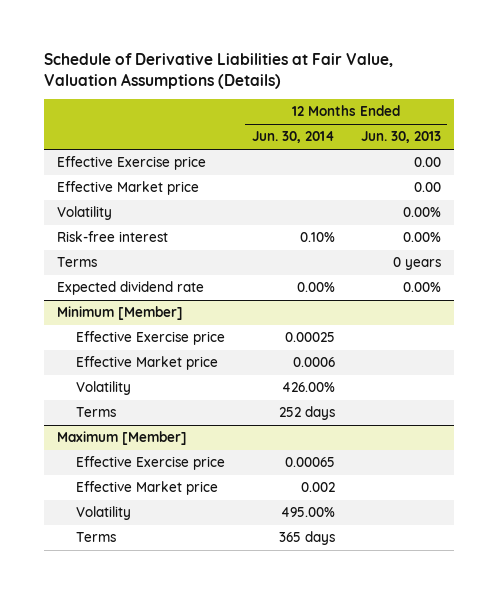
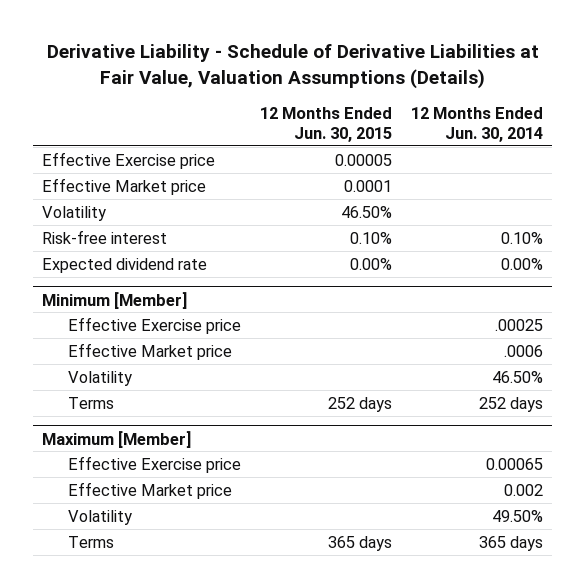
[44,52,394,89] Schedule of Derivative Liabilities at Fair Value, Valuation Assumptions (Details) -> [46,44,539,89] Derivative Liability - Schedule of Derivative Liabilities at Fair Value, Valuation Assumptions (Details)
[360,131,441,144] Jun. 30, 2013 -> none
none -> [259,106,392,142] 12 Months Ended Jun. 30, 2015
[57,257,98,268] Terms -> none
[284,332,335,343] 0.00025 -> [494,318,543,331] .00025
[292,357,335,368] 0.0006 -> [503,344,543,357] .0006
[281,382,335,393] 426.00% -> [491,370,543,383] 46.50%
[280,507,335,518] 495.00% -> [491,509,543,522] 49.50%

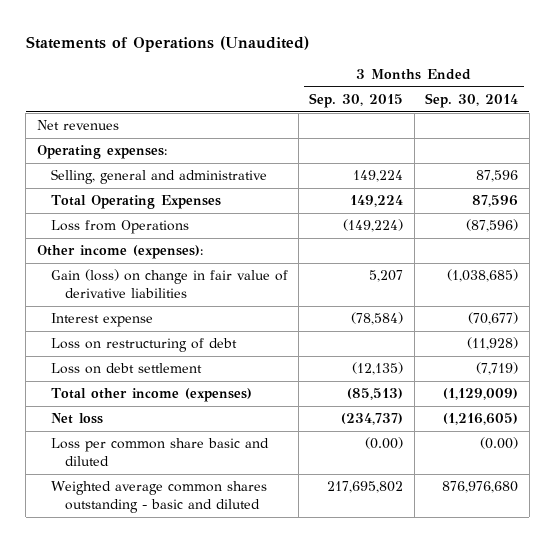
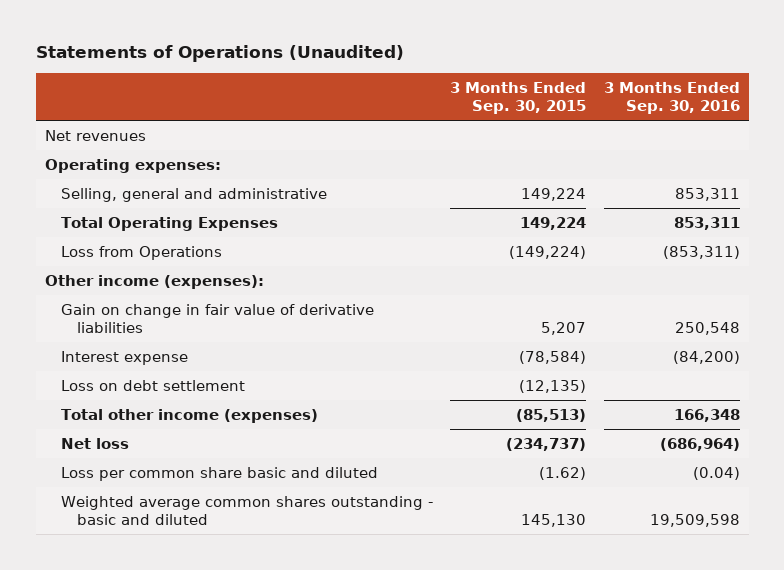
[425,93,519,109] Sep. 30, 2014 -> none
none -> [603,81,740,114] 3 Months Ended Sep. 30, 2016
[50,269,288,299] Gain (loss) on change in fair value of derivative liabilities -> [60,303,374,334] Gain on change in fair value of derivative liabilities
[50,338,237,353] Loss on restructuring of debt -> none
[365,437,404,450] (0.00) -> [539,466,587,480] (1.62)
[327,481,404,494] 217,695,802 -> [521,514,587,528] 145,130

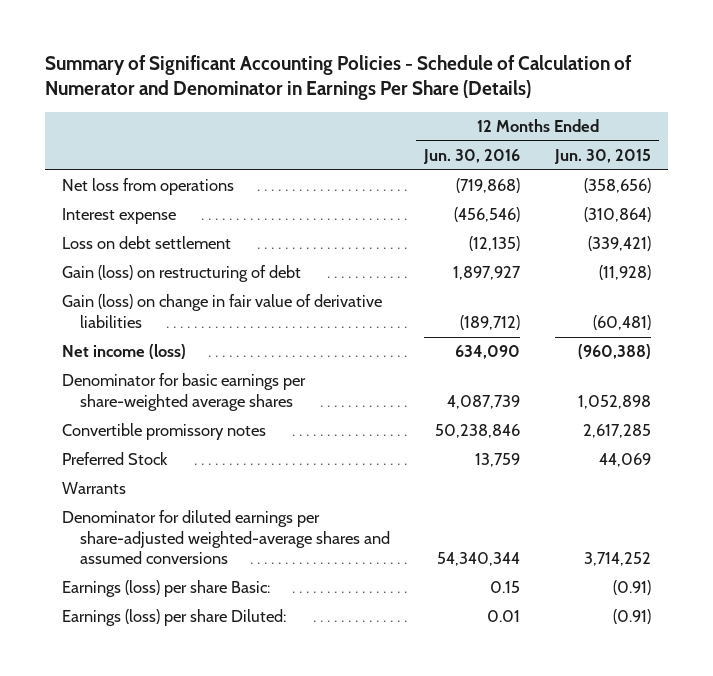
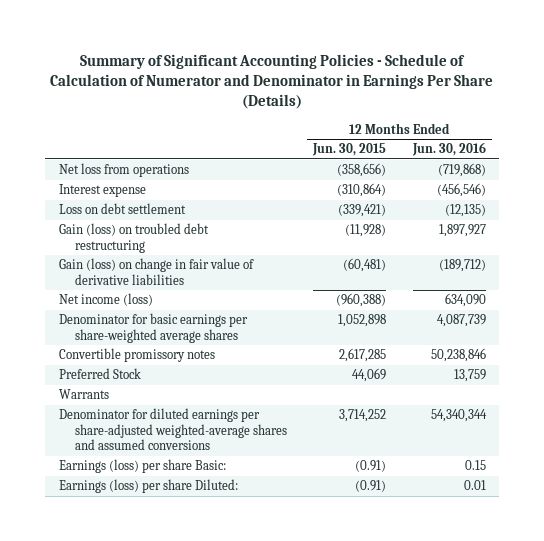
[61,265,301,283] Gain (loss) on restructuring of debt -> [58,223,209,253] Gain (loss) on troubled debt restructuring

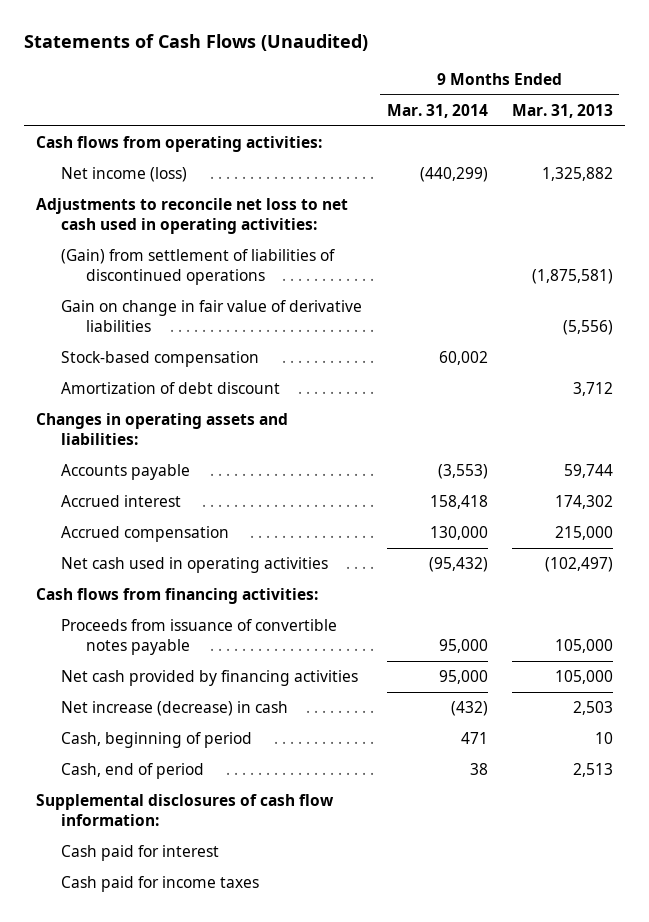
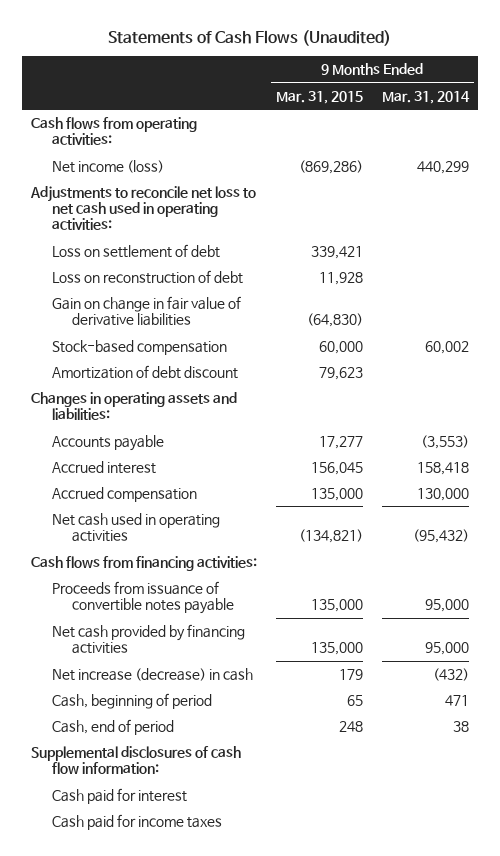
[512,103,614,118] Mar. 31, 2013 -> none
none -> [276,90,364,104] Mar. 31, 2015
[419,167,488,183] (440,299) -> [416,161,469,175] 440,299
[60,249,335,286] (Gain) from settlement of liabilities of discontinued operations -> none
none -> [51,244,220,259] Loss on settlement of debt
none -> [51,270,243,285] Loss on reconstruction of debt

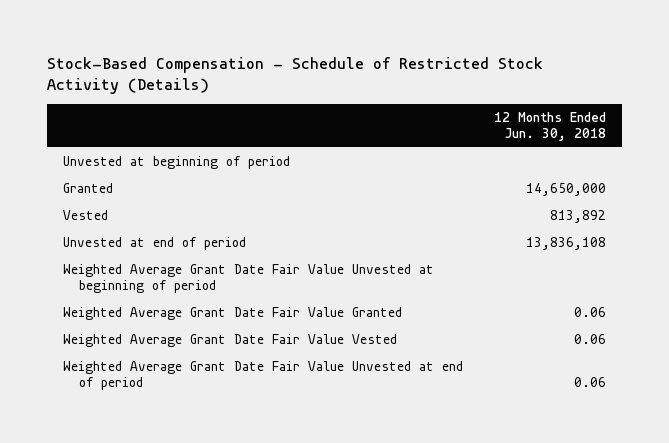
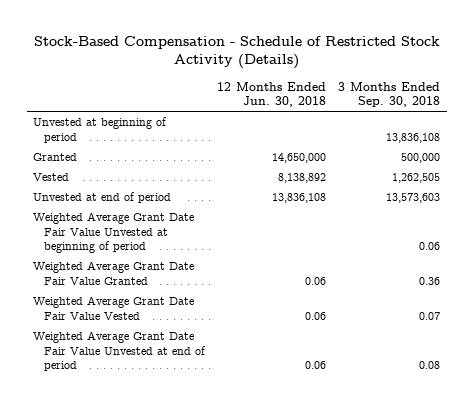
none -> [338,81,441,108] 3 Months Ended Sep. 30, 2018
[550,210,607,224] 813,892 -> [278,173,327,184] 8,138,892

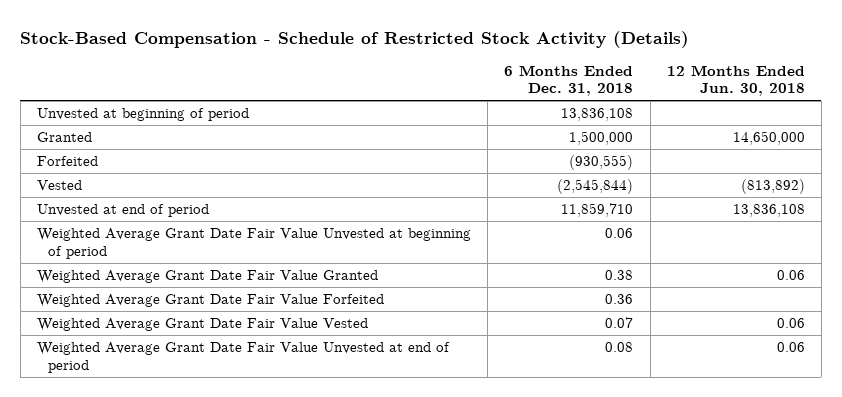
[338,81,441,108] 3 Months Ended Sep. 30, 2018 -> none
none -> [504,64,634,97] 6 Months Ended Dec. 31, 2018
none -> [37,156,99,167] Forfeited
[278,173,327,184] 8,138,892 -> [740,179,805,195] (813,892)
none -> [37,294,385,308] Weighted Average Grant Date Fair Value Forfeited

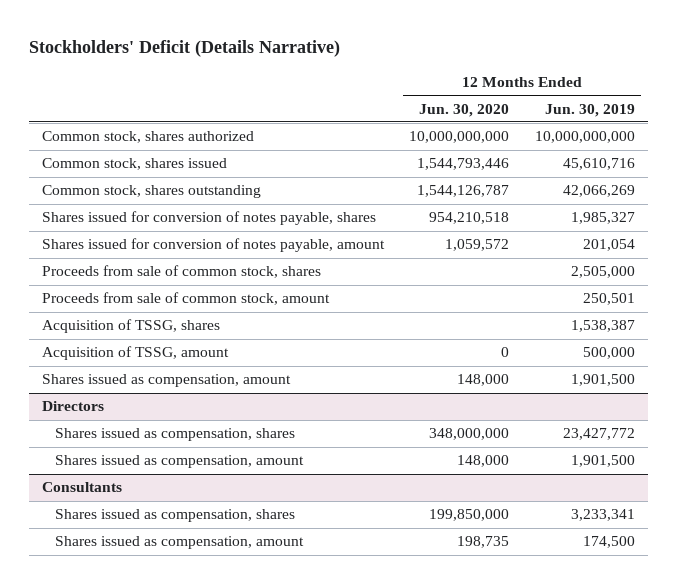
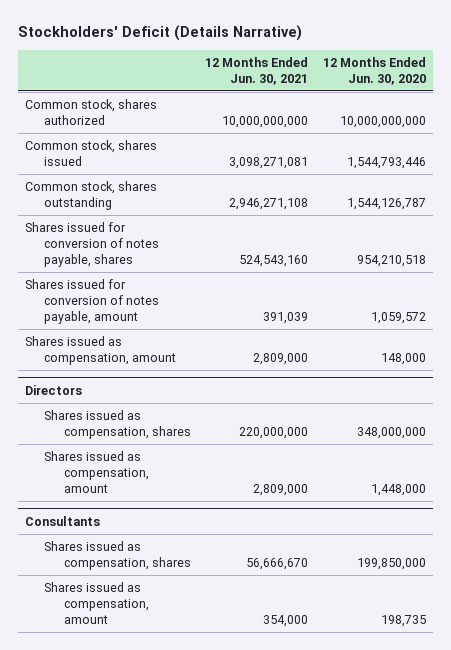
[544,103,635,117] Jun. 30, 2019 -> none
none -> [205,57,309,85] 12 Months Ended Jun. 30, 2021
[41,265,321,279] Proceeds from sale of common stock, shares -> none
[41,292,330,306] Proceeds from sale of common stock, amount -> none
[41,319,220,334] Acquisition of TSSG, shares -> none
[41,346,229,361] Acquisition of TSSG, amount -> none
[457,455,510,468] 148,000 -> [370,483,426,496] 1,448,000

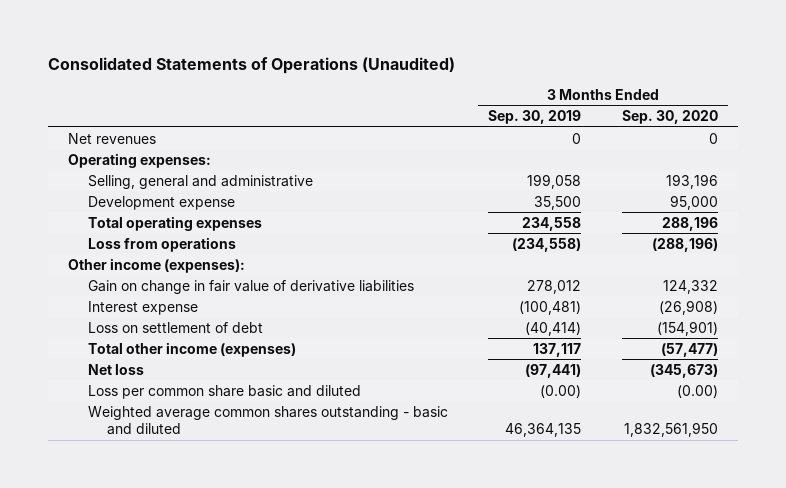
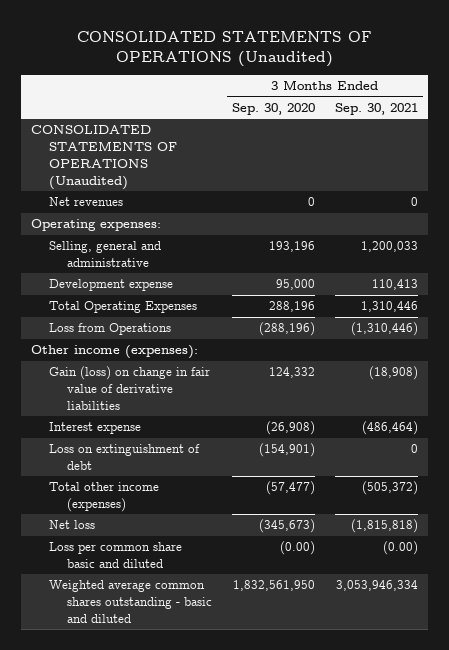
[48,56,456,74] Consolidated Statements of Operations (Unaudited) -> [76,30,372,67] CONSOLIDATED STATEMENTS OF OPERATIONS (Unaudited)
[488,110,582,125] Sep. 30, 2019 -> none
none -> [334,102,418,115] Sep. 30, 2021
none -> [31,125,178,190] CONSOLIDATED STATEMENTS OF OPERATIONS (Unaudited)
[87,215,262,231] Total operating expenses -> [49,301,198,314] Total Operating Expenses
[87,236,236,252] Loss from operations -> [49,323,172,336] Loss from Operations
[87,279,414,294] Gain on change in fair value of derivative liabilities -> [49,366,211,410] Gain (loss) on change in fair value of derivative liabilities
[87,321,263,333] Loss on settlement of debt -> [49,444,201,471] Loss on extinguishment of debt

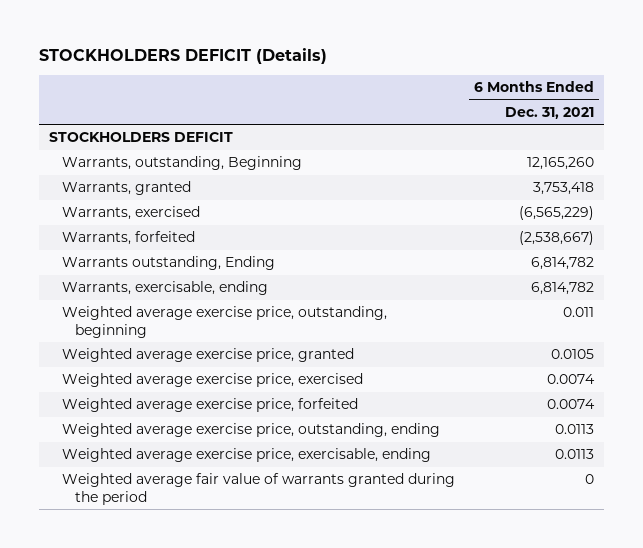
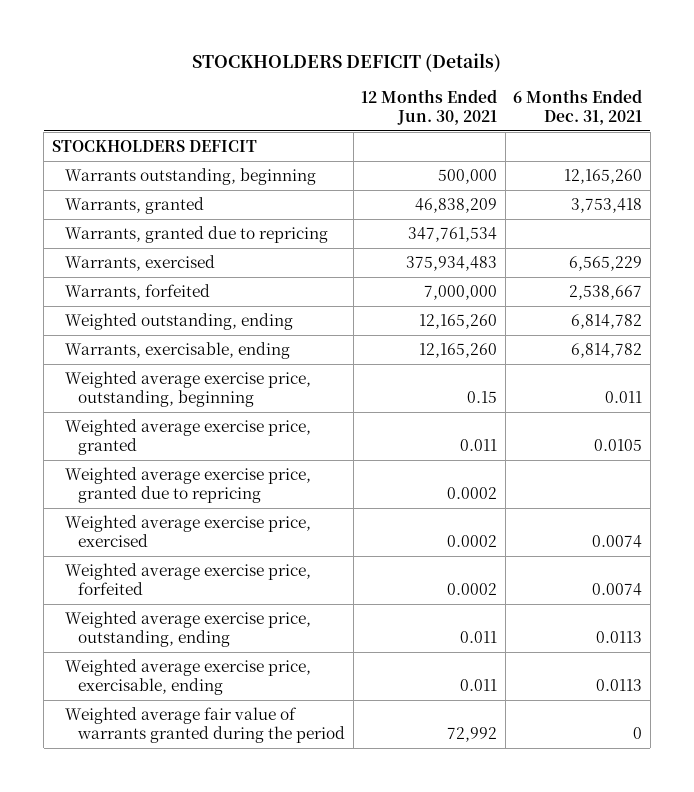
none -> [361,89,498,125] 12 Months Ended Jun. 30, 2021
[61,156,302,171] Warrants, outstanding, Beginning -> [64,168,316,186] Warrants outstanding, beginning
none -> [64,226,328,244] Warrants, granted due to repricing
[519,206,595,221] (6,565,229) -> [569,256,643,272] 6,565,229
[519,231,595,246] (2,538,667) -> [569,285,643,301] 2,538,667
[61,256,275,271] Warrants outstanding, Ending -> [64,313,293,331] Weighted outstanding, ending
none -> [64,467,311,503] Weighted average exercise price, granted due to repricing

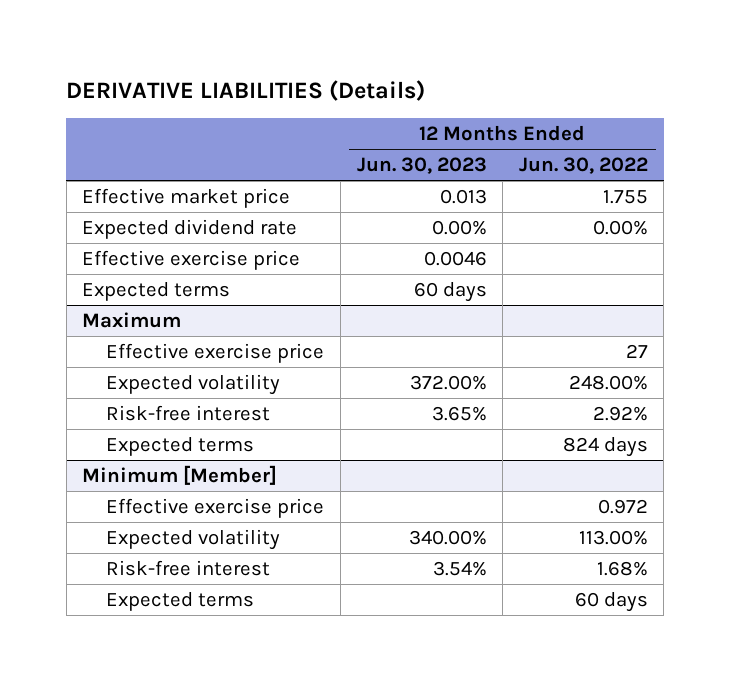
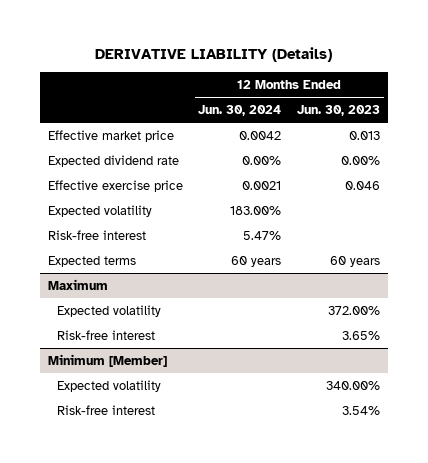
[66,79,426,101] DERIVATIVE LIABILITIES (Details) -> [94,47,332,63] DERIVATIVE LIABILITY (Details)
[518,157,648,175] Jun. 30, 2022 -> none
none -> [198,104,282,116] Jun. 30, 2024
[423,250,487,266] 0.0046 -> [345,180,381,190] 0.046
none -> [47,204,152,217] Expected volatility
none -> [47,229,146,240] Risk-free interest
[413,281,487,302] 60 days -> [330,255,381,267] 60 years
[106,342,325,363] Effective exercise price -> none
[106,436,255,456] Expected terms -> none
[106,497,325,518] Effective exercise price -> none
[106,591,255,611] Expected terms -> none

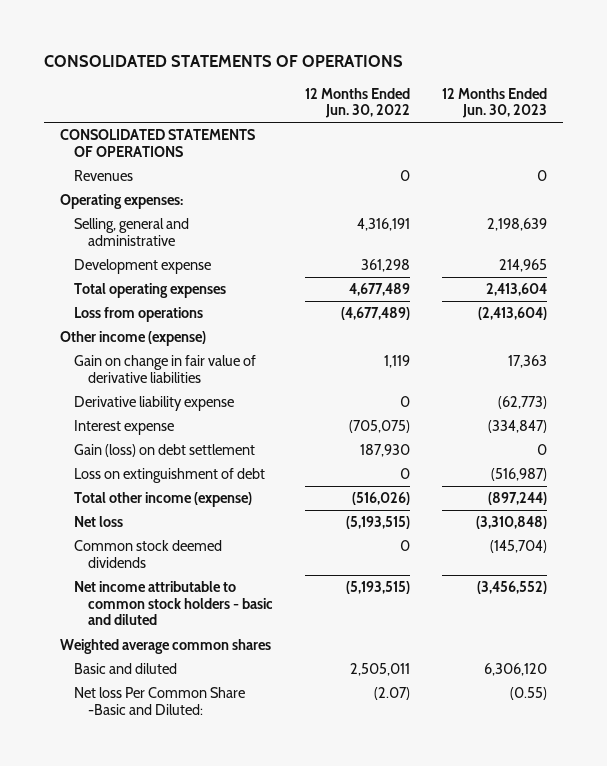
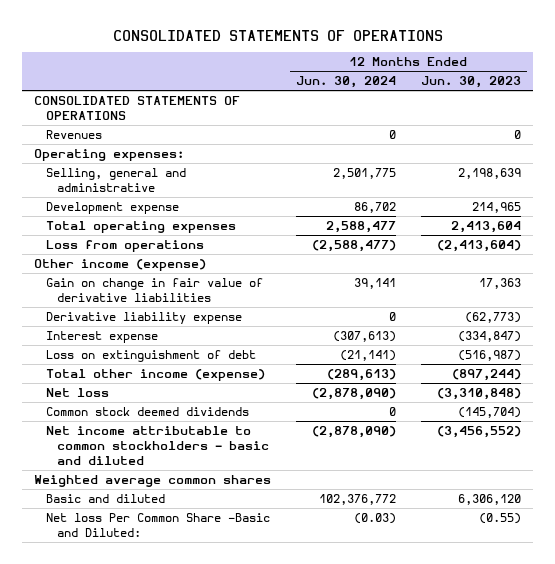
[305,87,411,119] 12 Months Ended Jun. 30, 2022 -> none
none -> [296,76,397,89] Jun. 30, 2024
[74,444,256,458] Gain (loss) on debt settlement -> none
[74,581,274,626] Net income attributable to common stock holders - basic and diluted -> [45,425,269,466] Net income attributable to common stockholders - basic and diluted

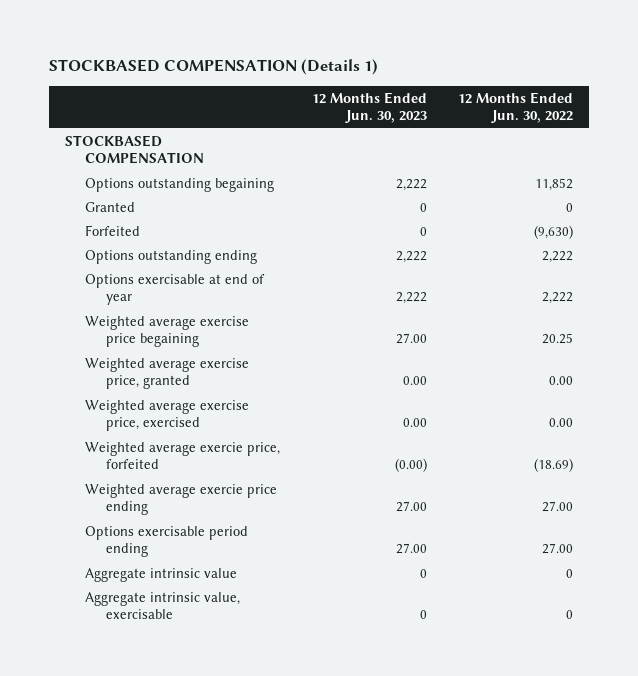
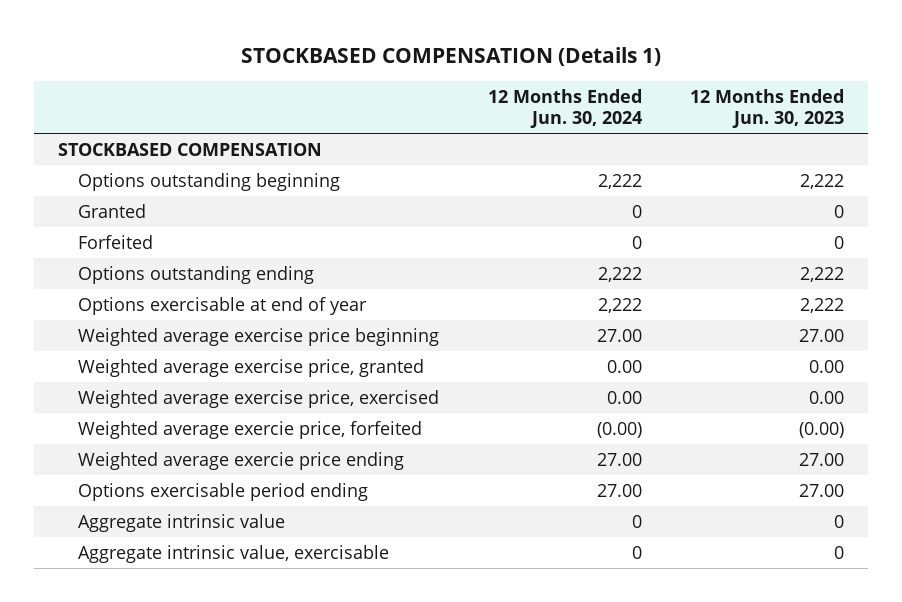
[458,91,574,124] 12 Months Ended Jun. 30, 2022 -> none
none -> [487,88,642,129] 12 Months Ended Jun. 30, 2024
[85,177,275,192] Options outstanding begaining -> [78,172,341,191] Options outstanding beginning
[85,315,250,348] Weighted average exercise price begaining -> [78,327,440,346] Weighted average exercise price beginning

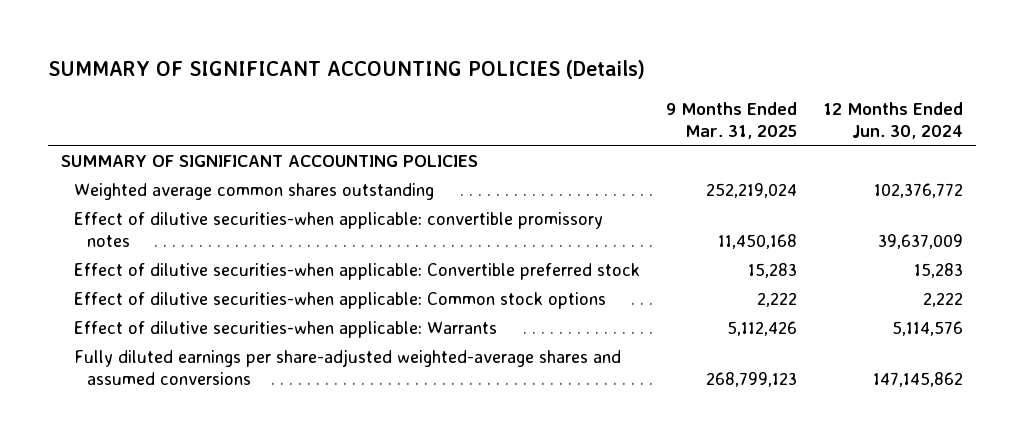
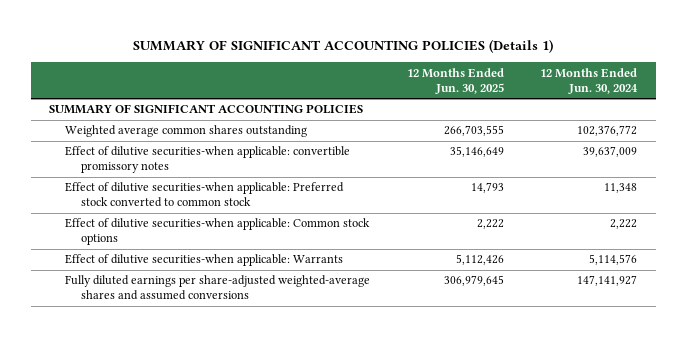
[47,59,645,79] SUMMARY OF SIGNIFICANT ACCOUNTING POLICIES (Details) -> [133,39,554,54] SUMMARY OF SIGNIFICANT ACCOUNTING POLICIES (Details 1)
[665,101,797,139] 9 Months Ended Mar. 31, 2025 -> none
none -> [406,67,504,94] 12 Months Ended Jun. 30, 2025
[73,262,640,280] Effect of dilutive securities-when applicable: Convertible preferred stock -> [65,182,345,208] Effect of dilutive securities-when applicable: Preferred stock converted to common stock
[913,262,963,278] 15,283 -> [604,183,638,194] 11,348
[872,371,963,387] 147,145,862 -> [577,275,638,287] 147,141,927

